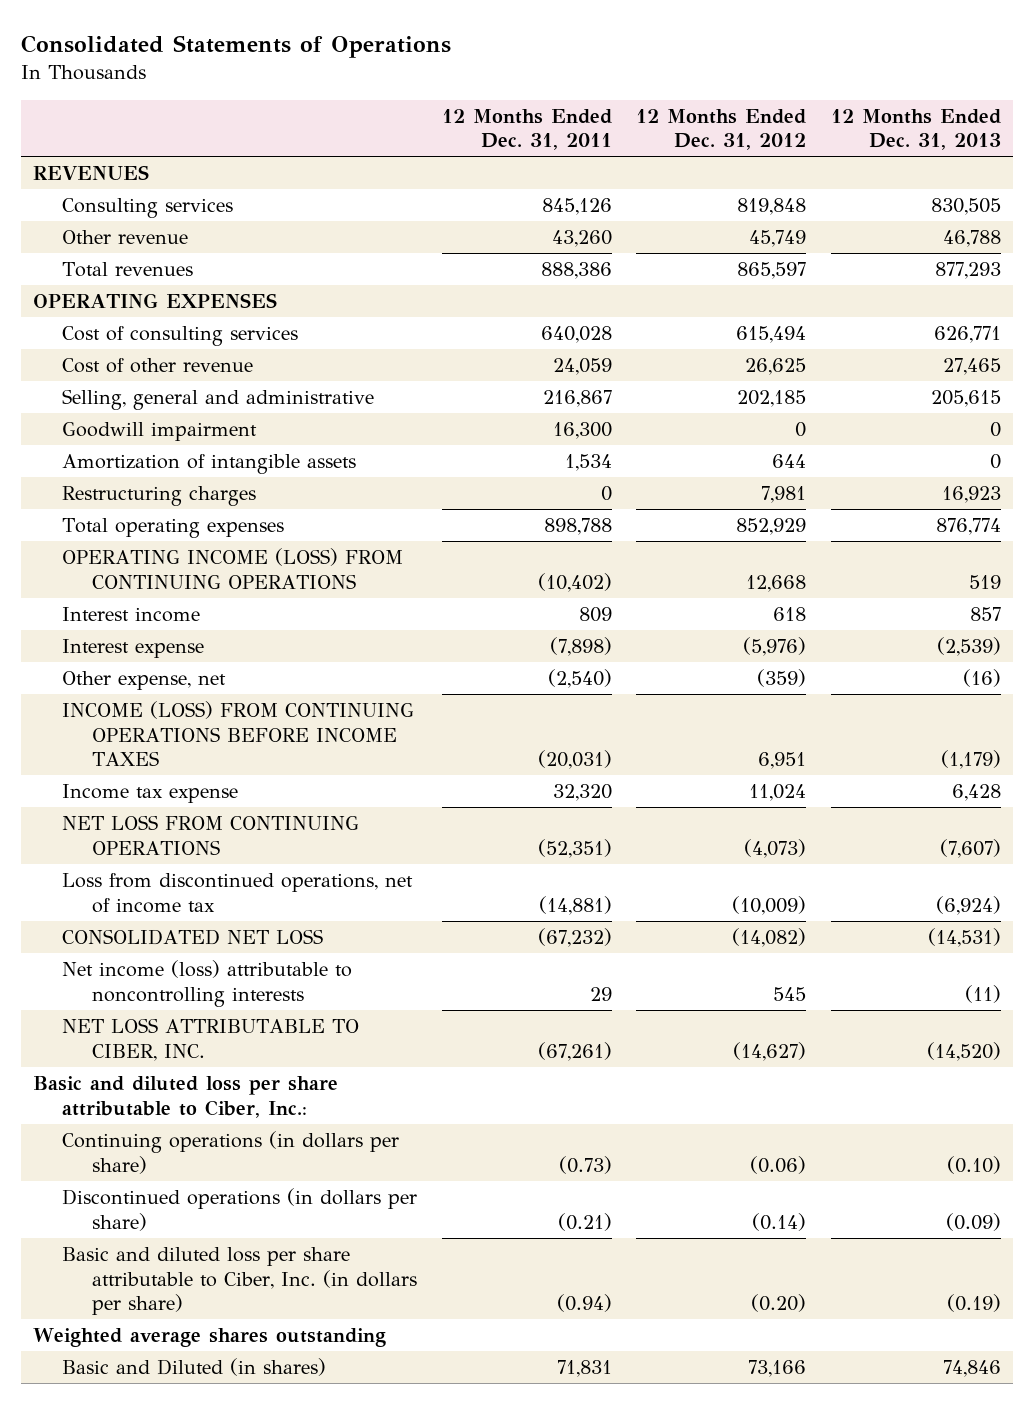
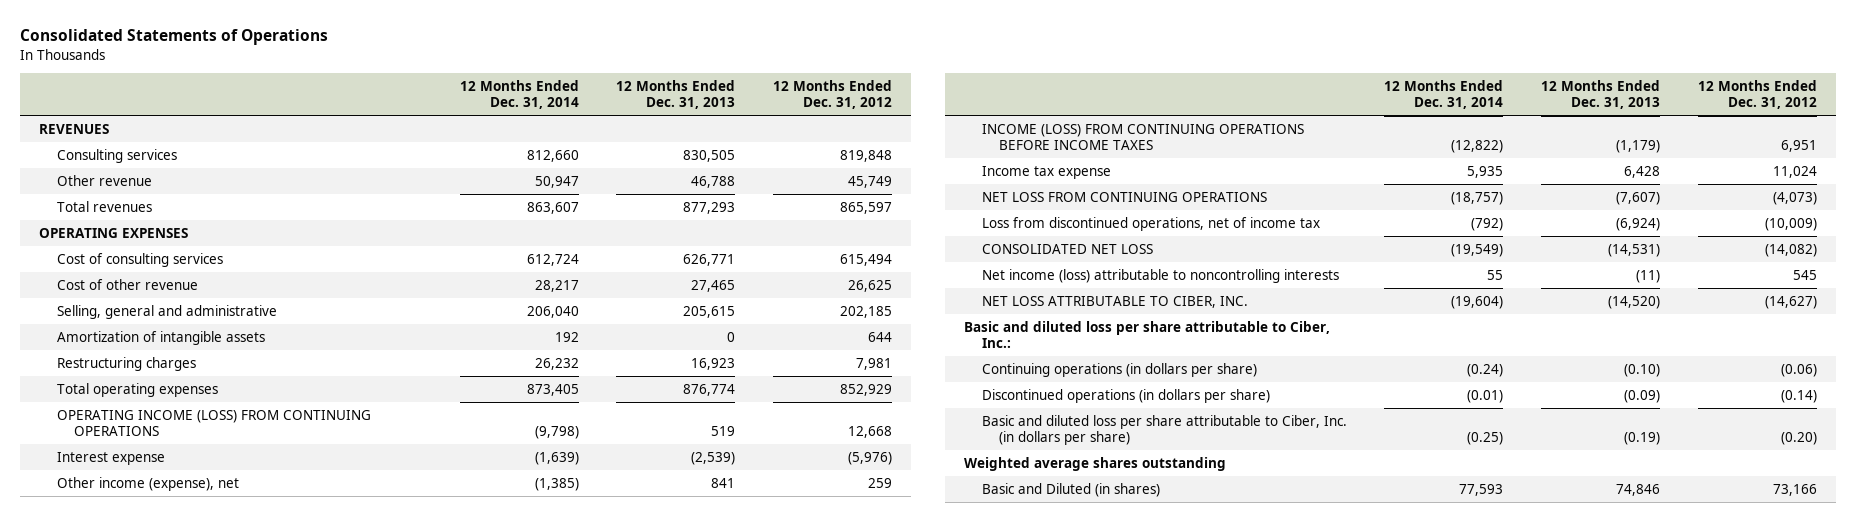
[441,108,612,151] 12 Months Ended Dec. 31, 2011 -> none
none -> [459,79,579,110] 12 Months Ended Dec. 31, 2014
[62,421,258,441] Goodwill impairment -> none
[62,606,201,622] Interest income -> none
[62,670,227,690] Other expense, net -> [56,476,239,491] Other income (expense), net
[757,668,807,687] (359) -> [868,477,893,488] 259
[962,668,1001,687] (16) -> [711,477,736,488] 841

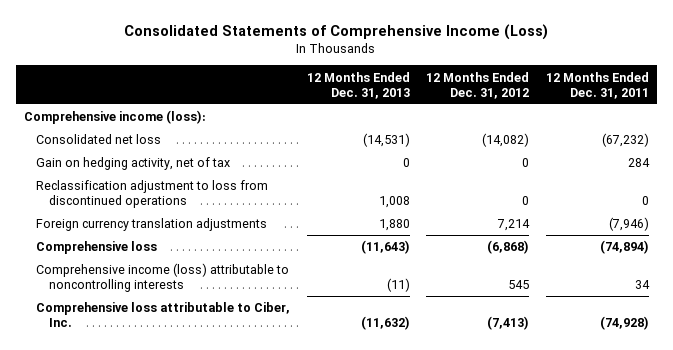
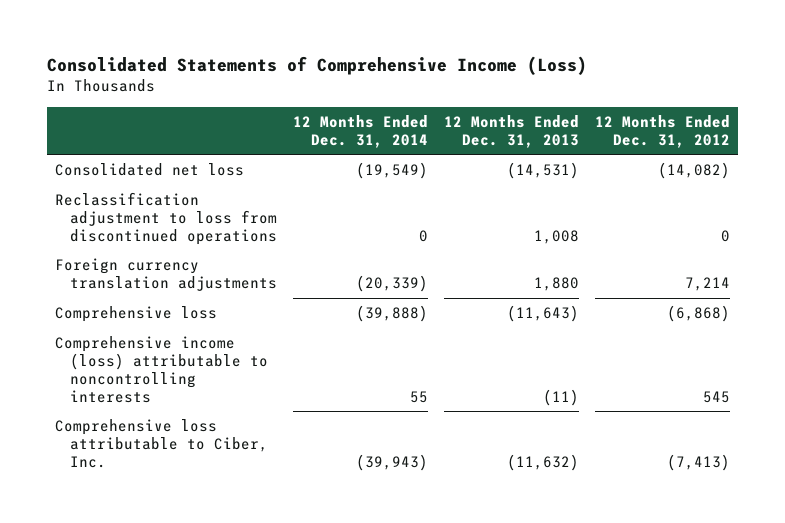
[545,71,649,99] 12 Months Ended Dec. 31, 2011 -> none
none -> [292,114,428,148] 12 Months Ended Dec. 31, 2014
[24,110,207,125] Comprehensive income (loss): -> none
[36,157,231,171] Gain on hedging activity, net of tax -> none

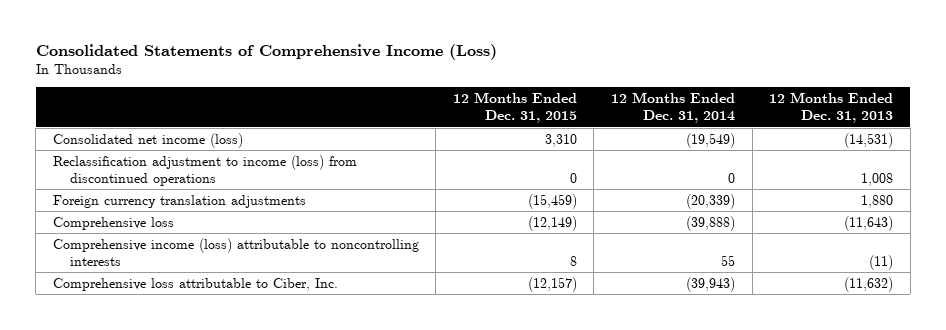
[594,114,730,148] 12 Months Ended Dec. 31, 2012 -> none
none -> [452,92,577,124] 12 Months Ended Dec. 31, 2015
[55,163,245,177] Consolidated net loss -> [52,132,243,148] Consolidated net income (loss)
[55,192,277,245] Reclassification adjustment to loss from discontinued operations -> [52,154,357,186] Reclassification adjustment to income (loss) from discontinued operations

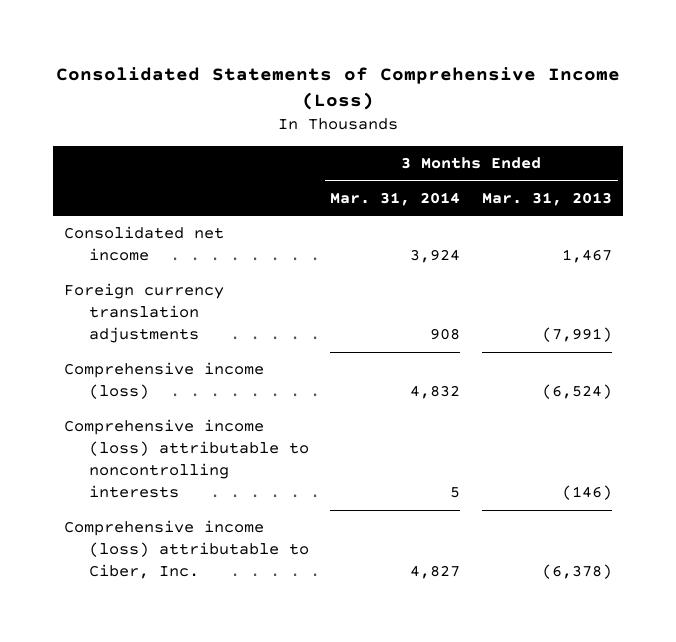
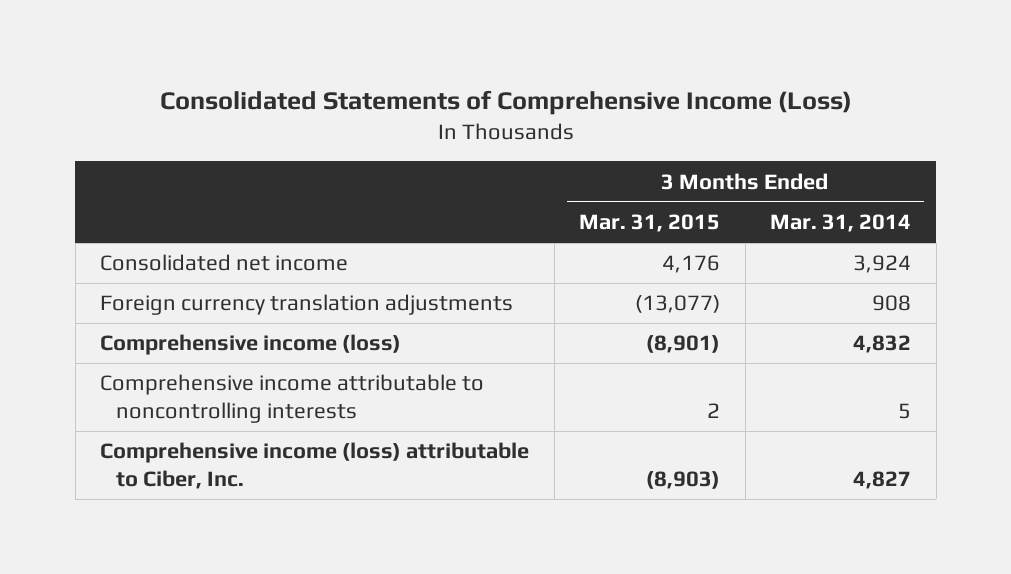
[482,191,613,206] Mar. 31, 2013 -> none
none -> [579,214,721,233] Mar. 31, 2015
[64,419,309,499] Comprehensive income (loss) attributable to noncontrolling interests -> [100,374,485,424] Comprehensive income attributable to noncontrolling interests

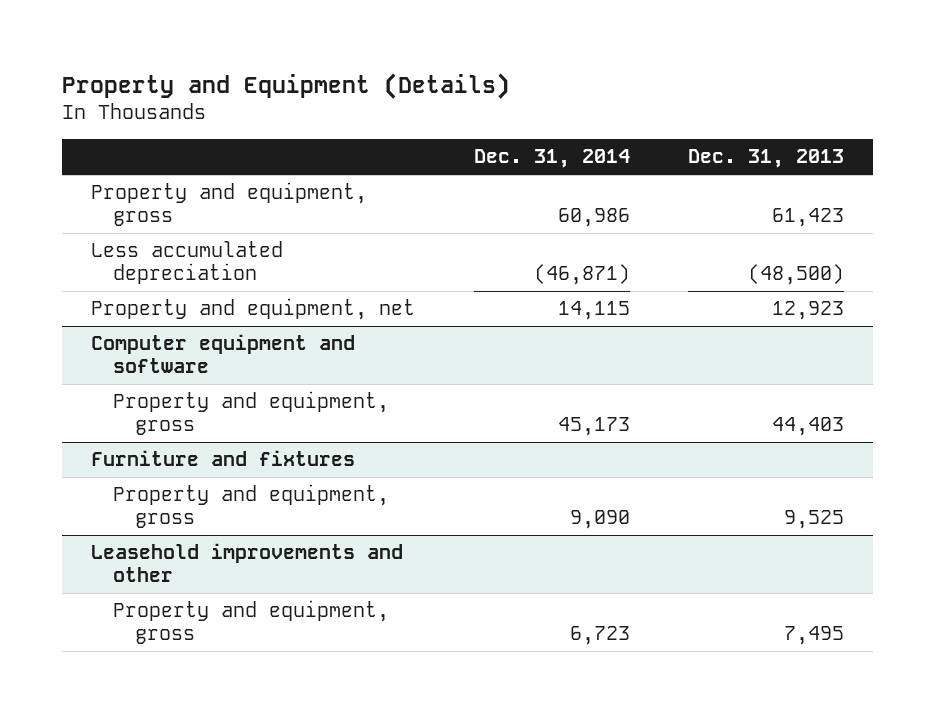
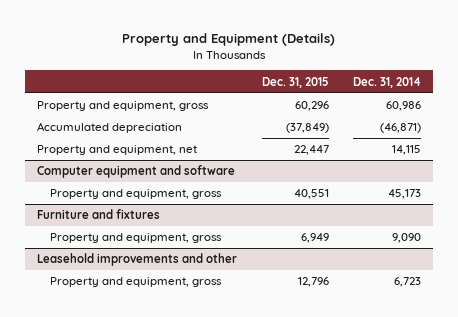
[688,149,845,169] Dec. 31, 2013 -> none
none -> [261,76,329,88] Dec. 31, 2015
[91,241,284,285] Less accumulated depreciation -> [37,122,183,134] Accumulated depreciation

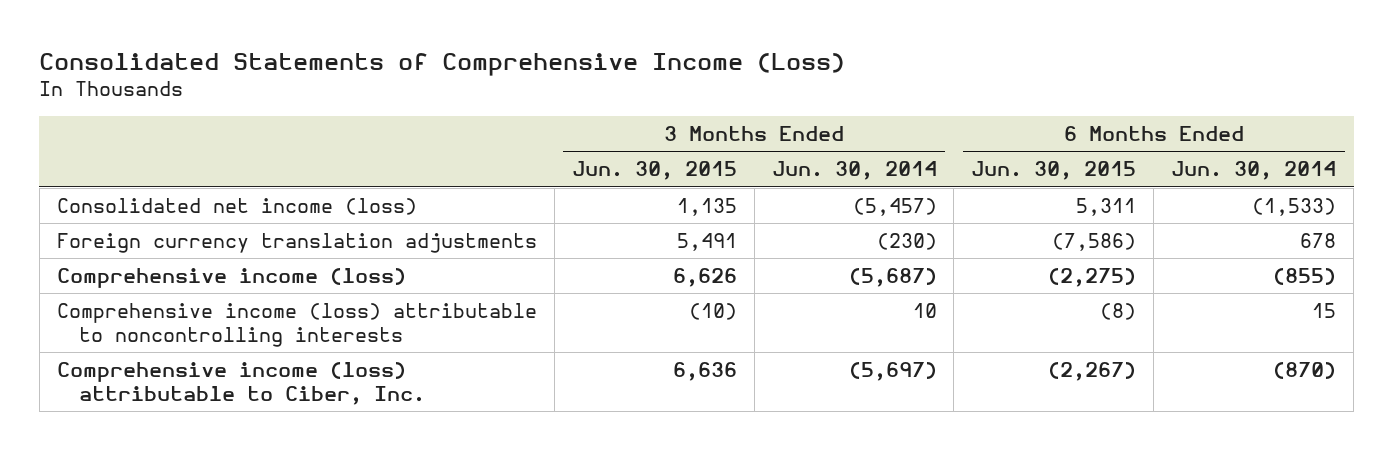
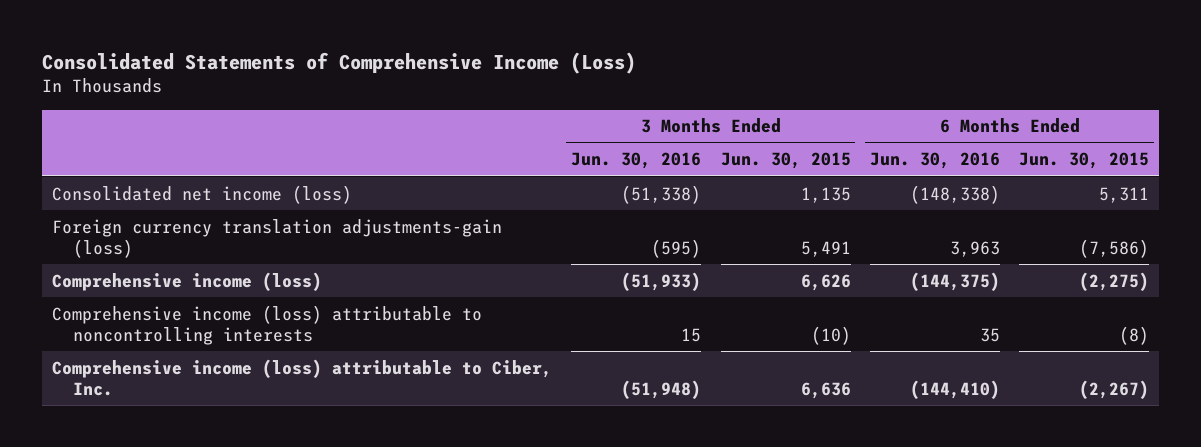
[771,161,937,181] Jun. 30, 2014 -> none
[1171,161,1337,181] Jun. 30, 2014 -> none
none -> [571,152,702,170] Jun. 30, 2016
none -> [869,152,1000,170] Jun. 30, 2016
[56,233,537,254] Foreign currency translation adjustments -> [51,218,502,258] Foreign currency translation adjustments-gain (loss)

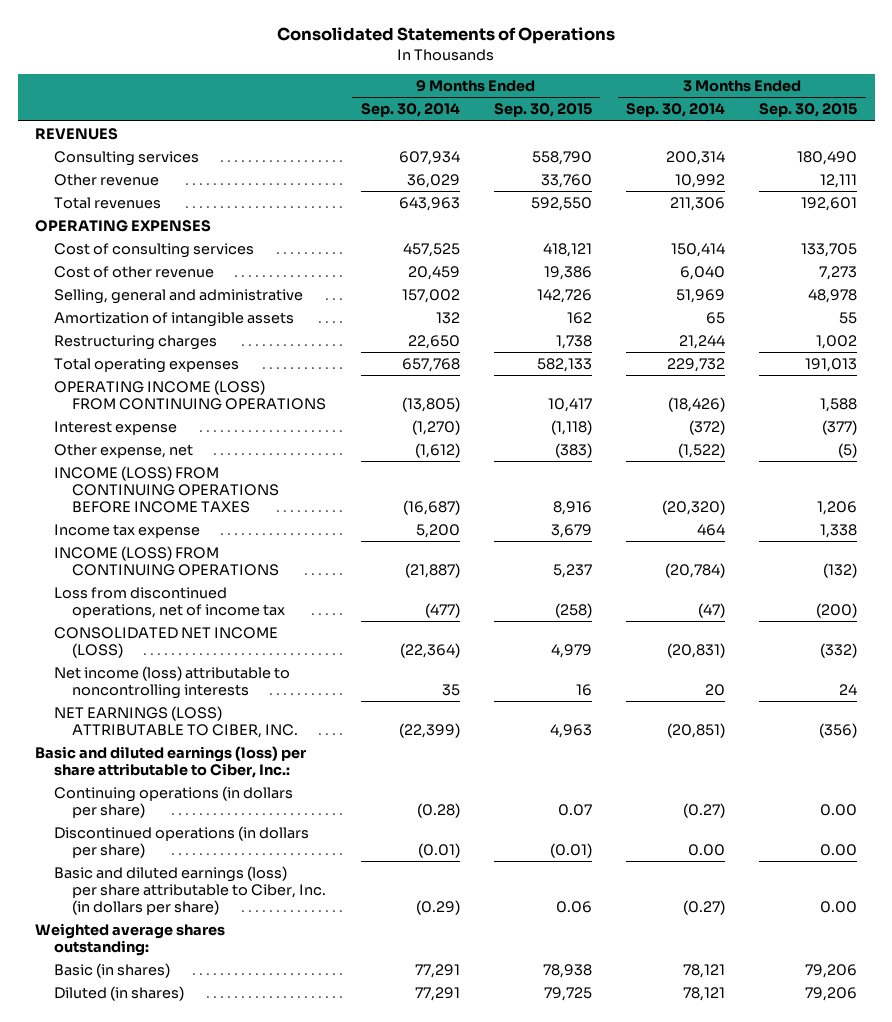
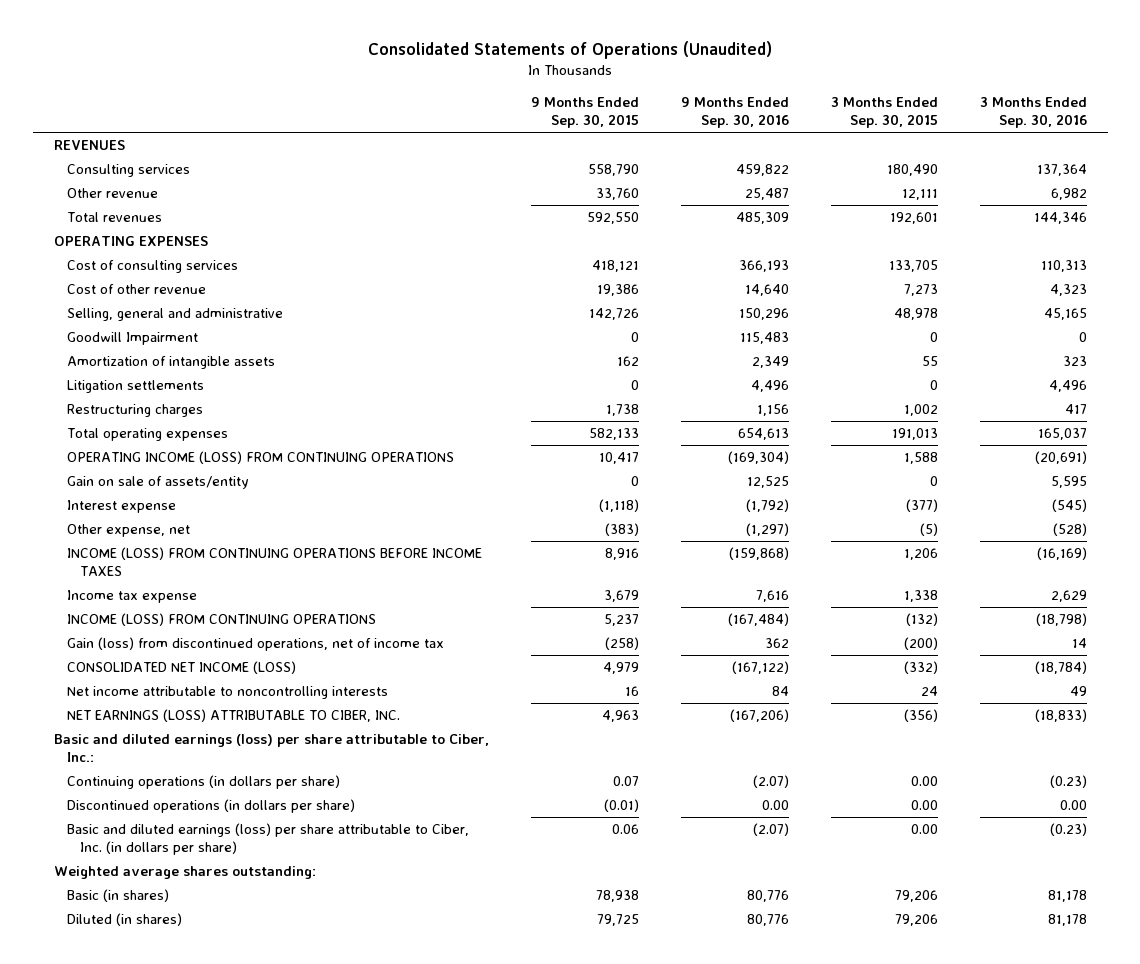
[277,27,616,45] Consolidated Statements of Operations -> [368,41,773,60] Consolidated Statements of Operations (Unaudited)
[360,103,460,118] Sep. 30, 2014 -> none
[626,103,726,118] Sep. 30, 2014 -> none
none -> [680,96,789,128] 9 Months Ended Sep. 30, 2016
none -> [979,96,1087,128] 3 Months Ended Sep. 30, 2016
none -> [66,332,198,346] Goodwill Impairment
none -> [66,380,204,394] Litigation settlements
none -> [66,476,249,490] Gain on sale of assets/entity
[53,586,286,618] Loss from discontinued operations, net of income tax -> [66,637,444,652] Gain (loss) from discontinued operations, net of income tax
[53,665,290,699] Net income (loss) attributable to noncontrolling interests -> [66,686,388,700] Net income attributable to noncontrolling interests

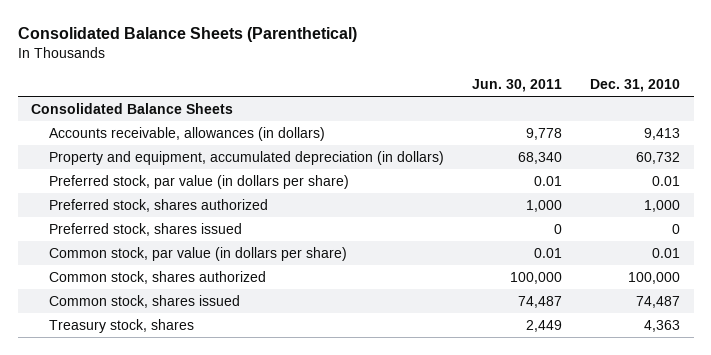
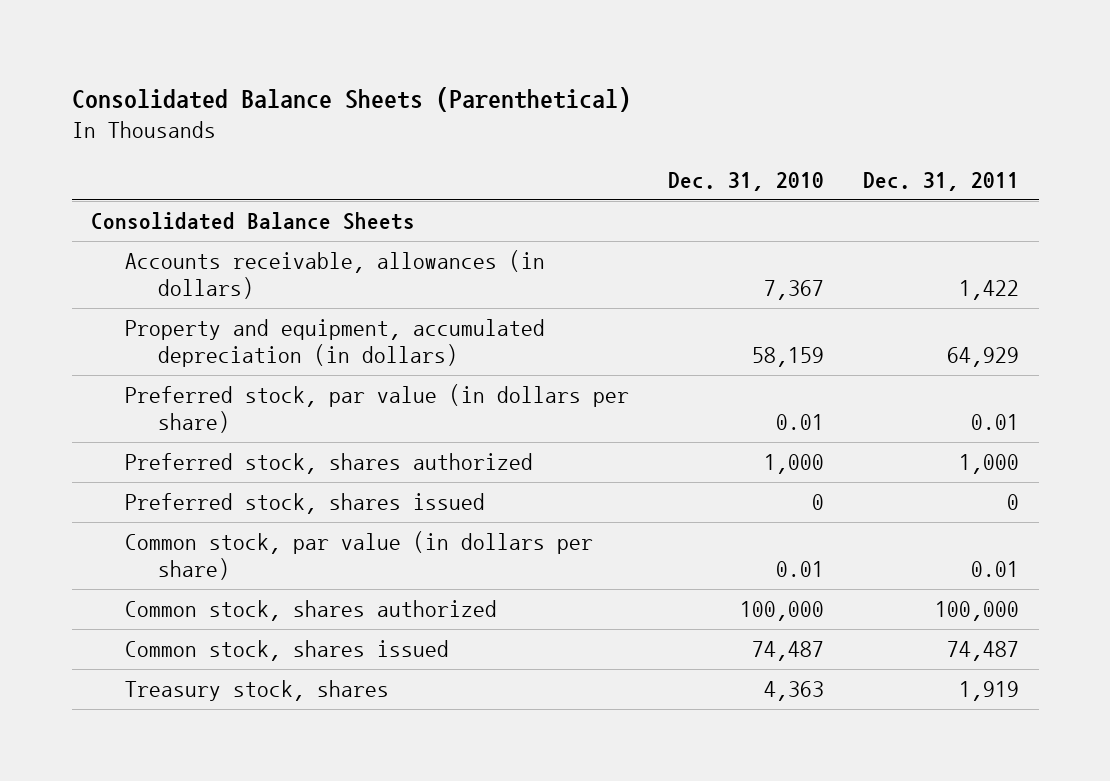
[472,78,563,92] Jun. 30, 2011 -> none
none -> [863,171,1020,191] Dec. 31, 2011
[643,127,680,140] 9,413 -> [764,280,825,301] 7,367
[635,151,680,164] 60,732 -> [752,347,825,368] 58,159

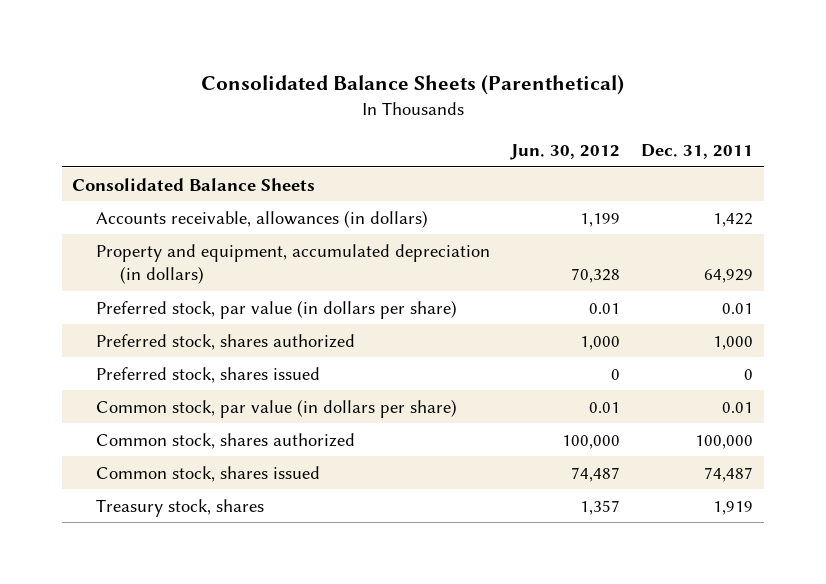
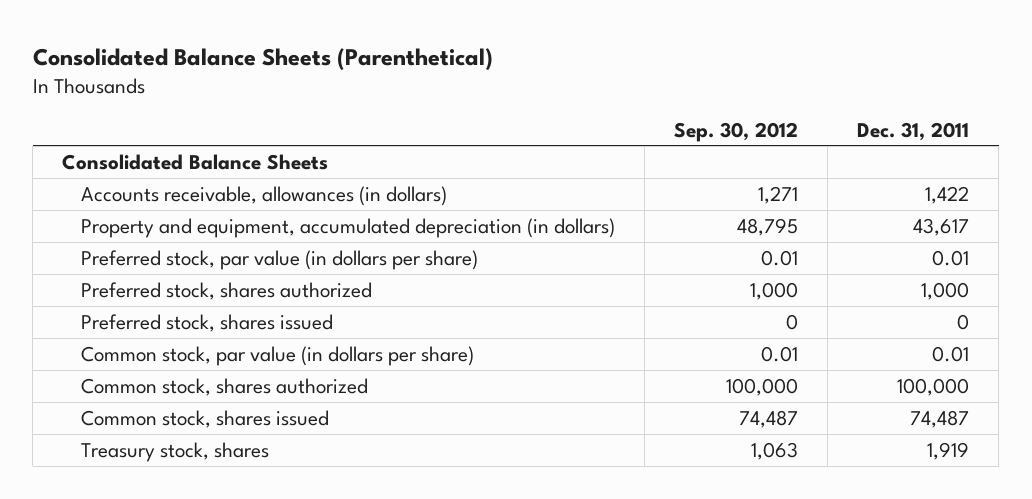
[510,144,621,161] Jun. 30, 2012 -> none
none -> [673,121,798,142] Sep. 30, 2012
[704,268,754,283] 64,929 -> [913,217,970,236] 43,617

